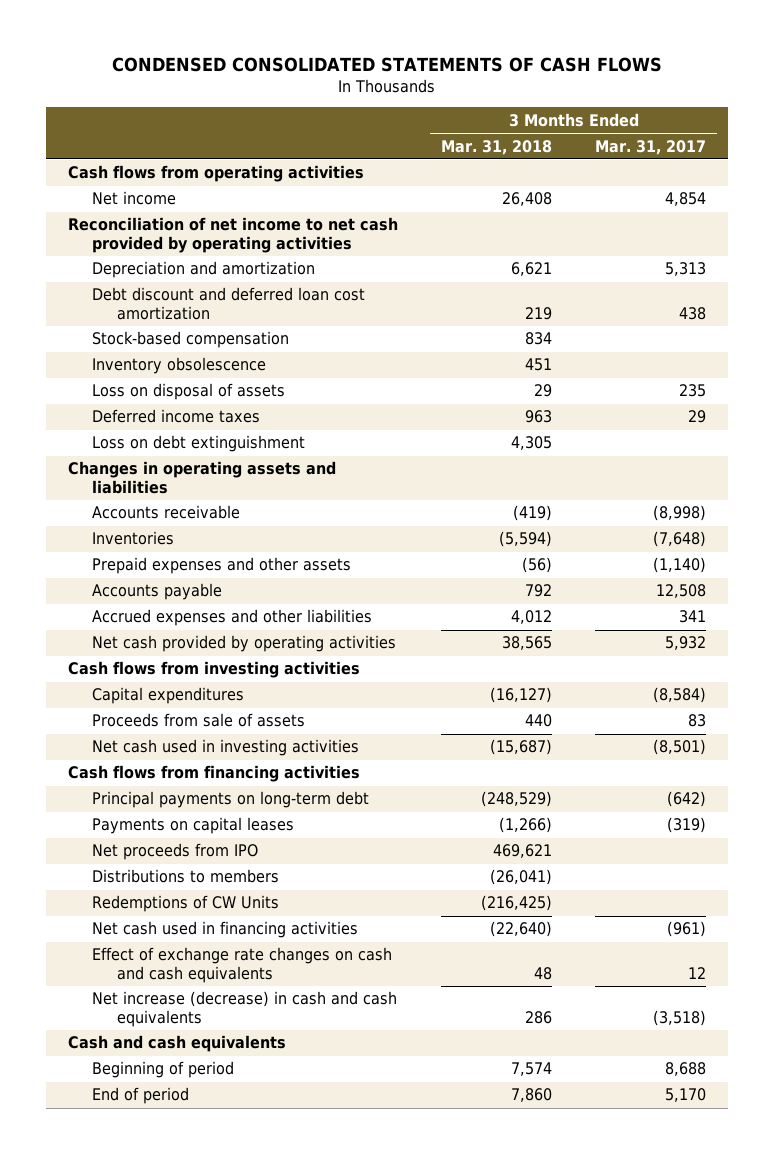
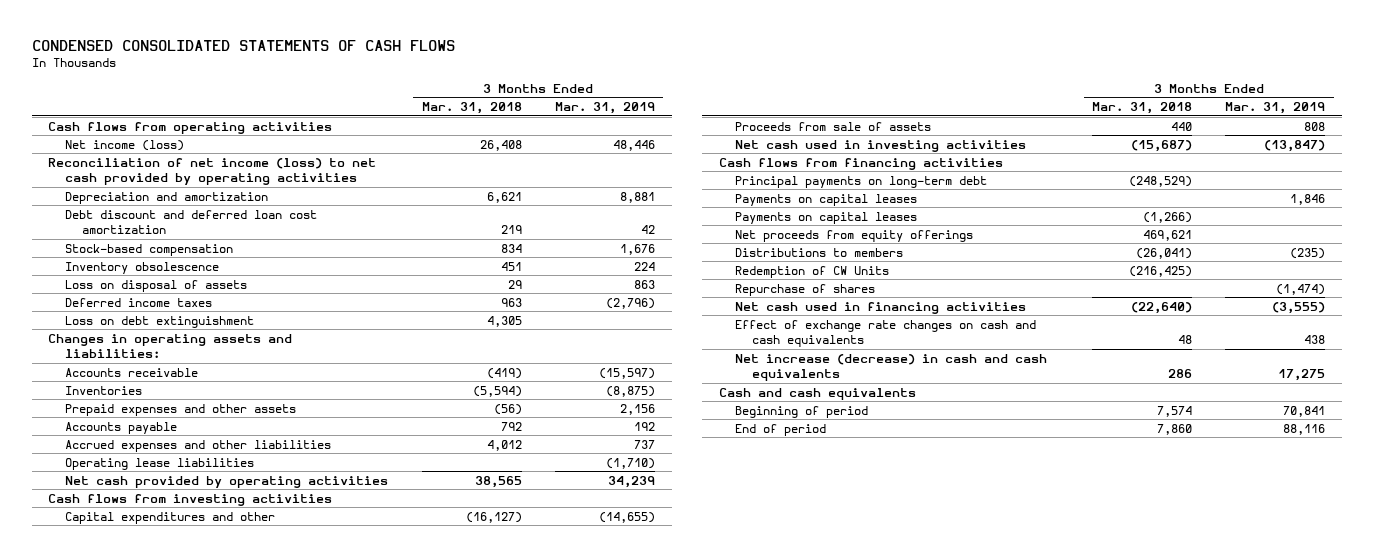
[595,139,707,155] Mar. 31, 2017 -> none
none -> [555,102,656,115] Mar. 31, 2019
[92,191,177,206] Net income -> [65,139,185,151] Net income (loss)
[67,217,398,254] Reconciliation of net income to net cash provided by operating activities -> [48,157,377,186] Reconciliation of net income (loss) to net cash provided by operating activities
[67,461,336,495] Changes in operating assets and liabilities -> [48,333,293,359] Changes in operating assets and liabilities:
none -> [65,457,255,470] Operating lease liabilities
[92,687,245,705] Capital expenditures -> [65,511,276,524] Capital expenditures and other
none -> [735,193,918,206] Payments on capital leases
[92,843,259,861] Net proceeds from IPO -> [735,229,974,242] Net proceeds from equity offerings
[92,895,280,913] Redemptions of CW Units -> [735,265,890,278] Redemption of CW Units
none -> [735,283,876,296] Repurchase of shares

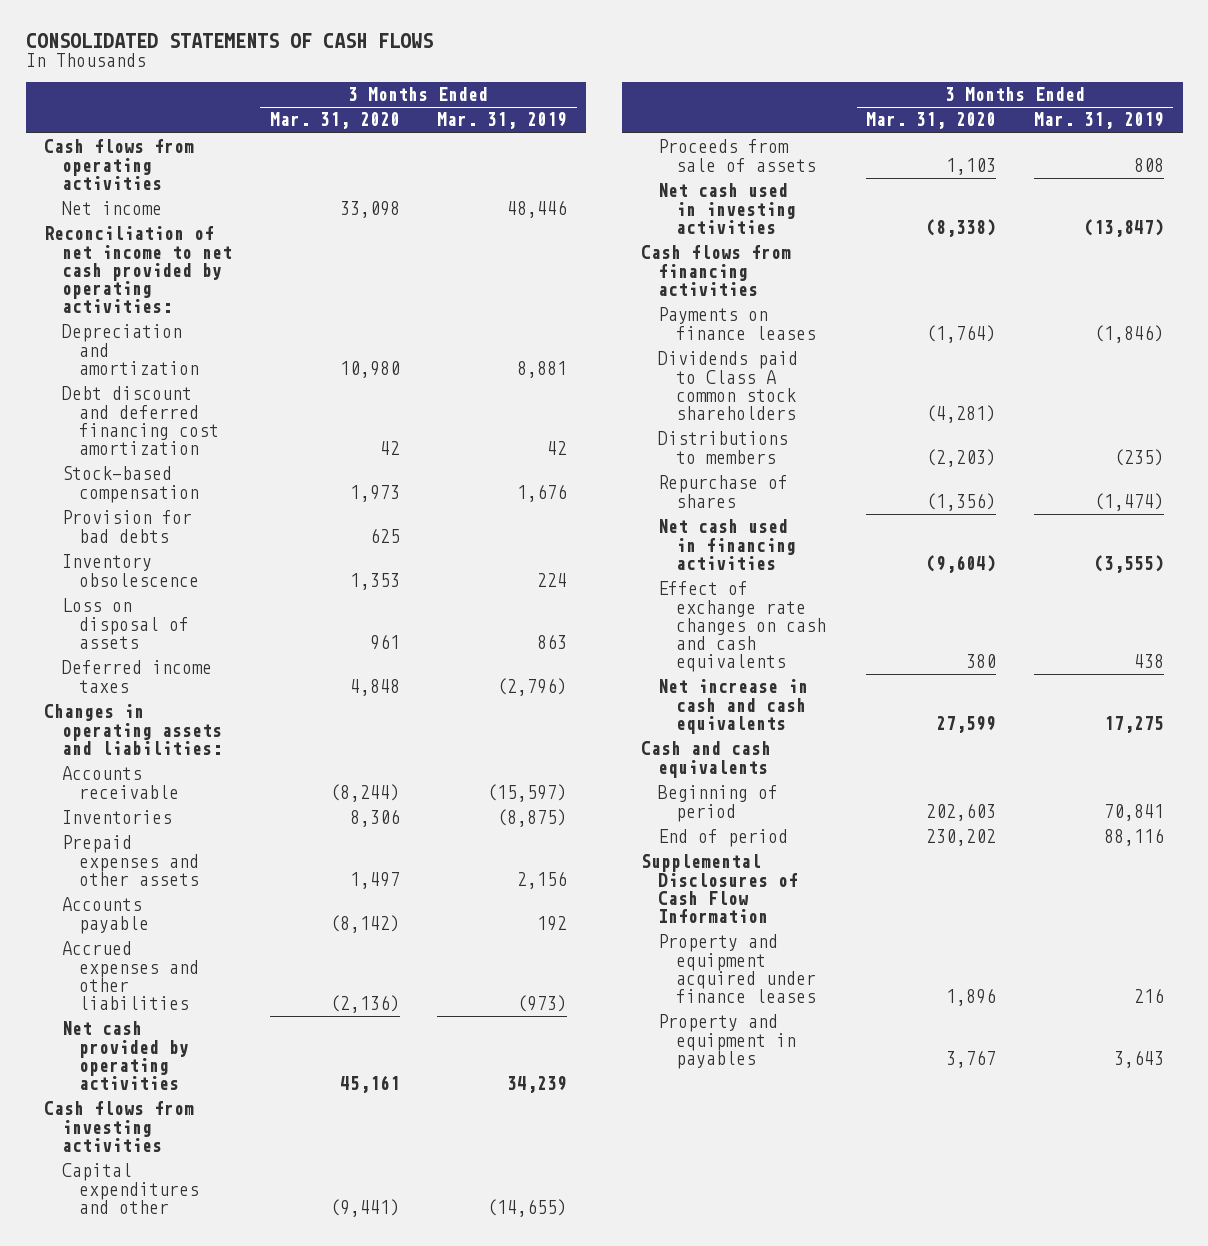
[31,39,455,51] CONDENSED CONSOLIDATED STATEMENTS OF CASH FLOWS -> [25,32,433,48] CONSOLIDATED STATEMENTS OF CASH FLOWS
[421,102,522,115] Mar. 31, 2018 -> none
none -> [269,112,400,130] Mar. 31, 2020
[65,139,185,151] Net income (loss) -> [61,201,162,216] Net income
[48,157,377,186] Reconciliation of net income (loss) to net cash provided by operating activities -> [44,226,232,314] Reconciliation of net income to net cash provided by operating activities:
[65,209,318,235] Debt discount and deferred loan cost amortization -> [61,386,220,455] Debt discount and deferred financing cost amortization
none -> [61,510,192,543] Provision for bad debts
[65,315,255,328] Loss on debt extinguishment -> none
[65,457,255,470] Operating lease liabilities -> none
[634,439,656,449] 737 -> [517,994,568,1012] (973)
[735,175,988,188] Principal payments on long-term debt -> none
[735,211,918,224] Payments on capital leases -> none
[735,229,974,242] Net proceeds from equity offerings -> none
[735,193,918,206] Payments on capital leases -> [658,307,816,340] Payments on finance leases
[1290,193,1326,205] 1,846 -> [1093,324,1164,343] (1,846)
none -> [658,351,799,420] Dividends paid to Class A common stock shareholders
[735,265,890,278] Redemption of CW Units -> none
[735,353,1048,382] Net increase (decrease) in cash and cash equivalents -> [658,679,809,734] Net increase in cash and cash equivalents
none -> [640,854,799,923] Supplemental Disclosures of Cash Flow Information
none -> [658,934,816,1003] Property and equipment acquired under finance leases
none -> [658,1014,796,1069] Property and equipment in payables

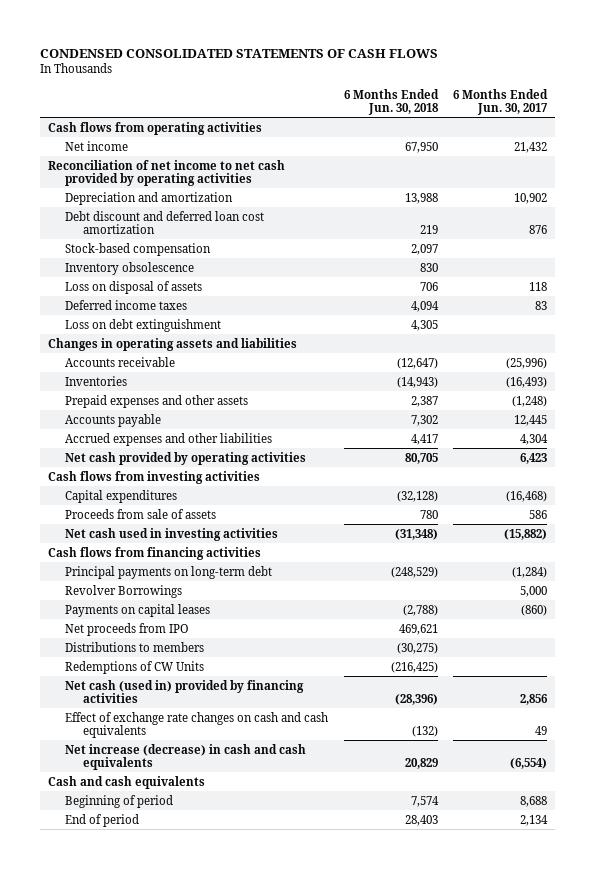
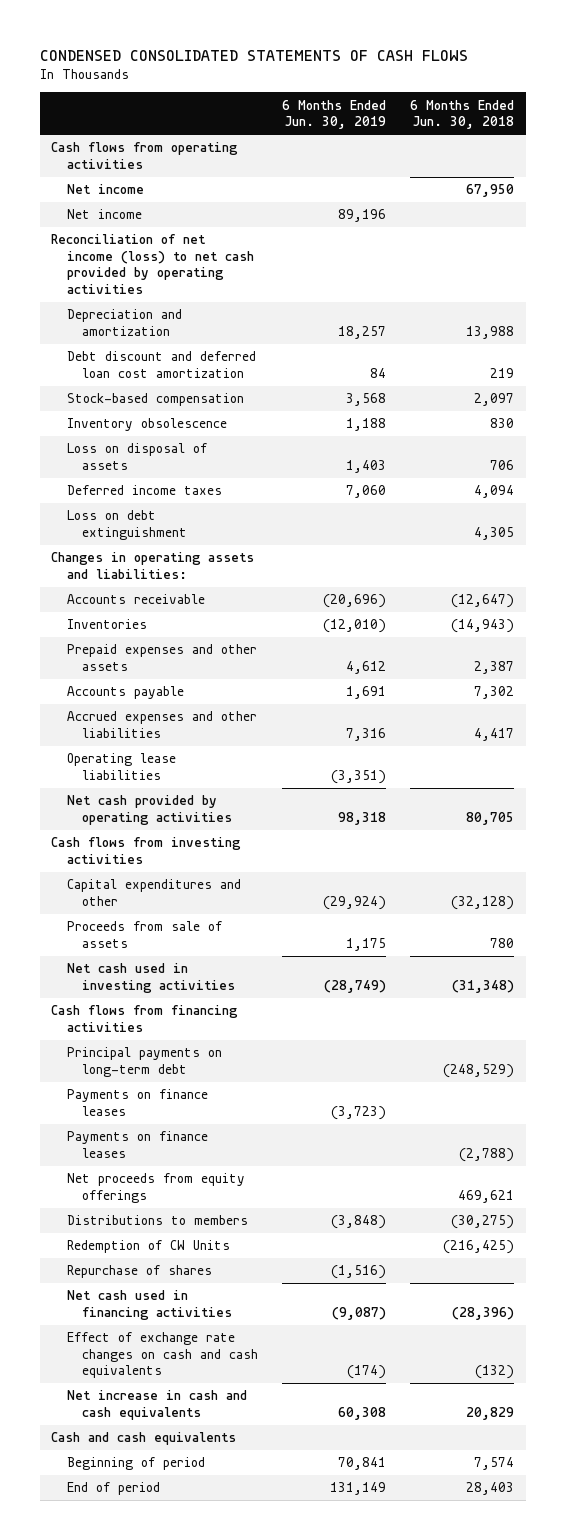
[453,88,549,115] 6 Months Ended Jun. 30, 2017 -> none
none -> [282,99,387,130] 6 Months Ended Jun. 30, 2019
none -> [66,209,142,220] Net income
[47,159,285,187] Reconciliation of net income to net cash provided by operating activities -> [51,234,254,294] Reconciliation of net income (loss) to net cash provided by operating activities
[47,337,297,351] Changes in operating assets and liabilities -> [51,552,255,579] Changes in operating assets and liabilities:
none -> [66,753,176,780] Operating lease liabilities
[65,489,178,503] Capital expenditures -> [66,879,241,906] Capital expenditures and other
[65,584,183,598] Revolver Borrowings -> none
none -> [66,1089,208,1116] Payments on finance leases
[65,603,211,617] Payments on capital leases -> [66,1131,208,1158] Payments on finance leases
[65,622,190,636] Net proceeds from IPO -> [66,1173,245,1203] Net proceeds from equity offerings
[65,660,205,674] Redemptions of CW Units -> [66,1240,230,1254] Redemption of CW Units
none -> [66,1265,212,1279] Repurchase of shares
[65,679,305,704] Net cash (used in) provided by financing activities -> [66,1290,233,1320] Net cash used in financing activities
[65,743,307,771] Net increase (decrease) in cash and cash equivalents -> [66,1390,247,1420] Net increase in cash and cash equivalents

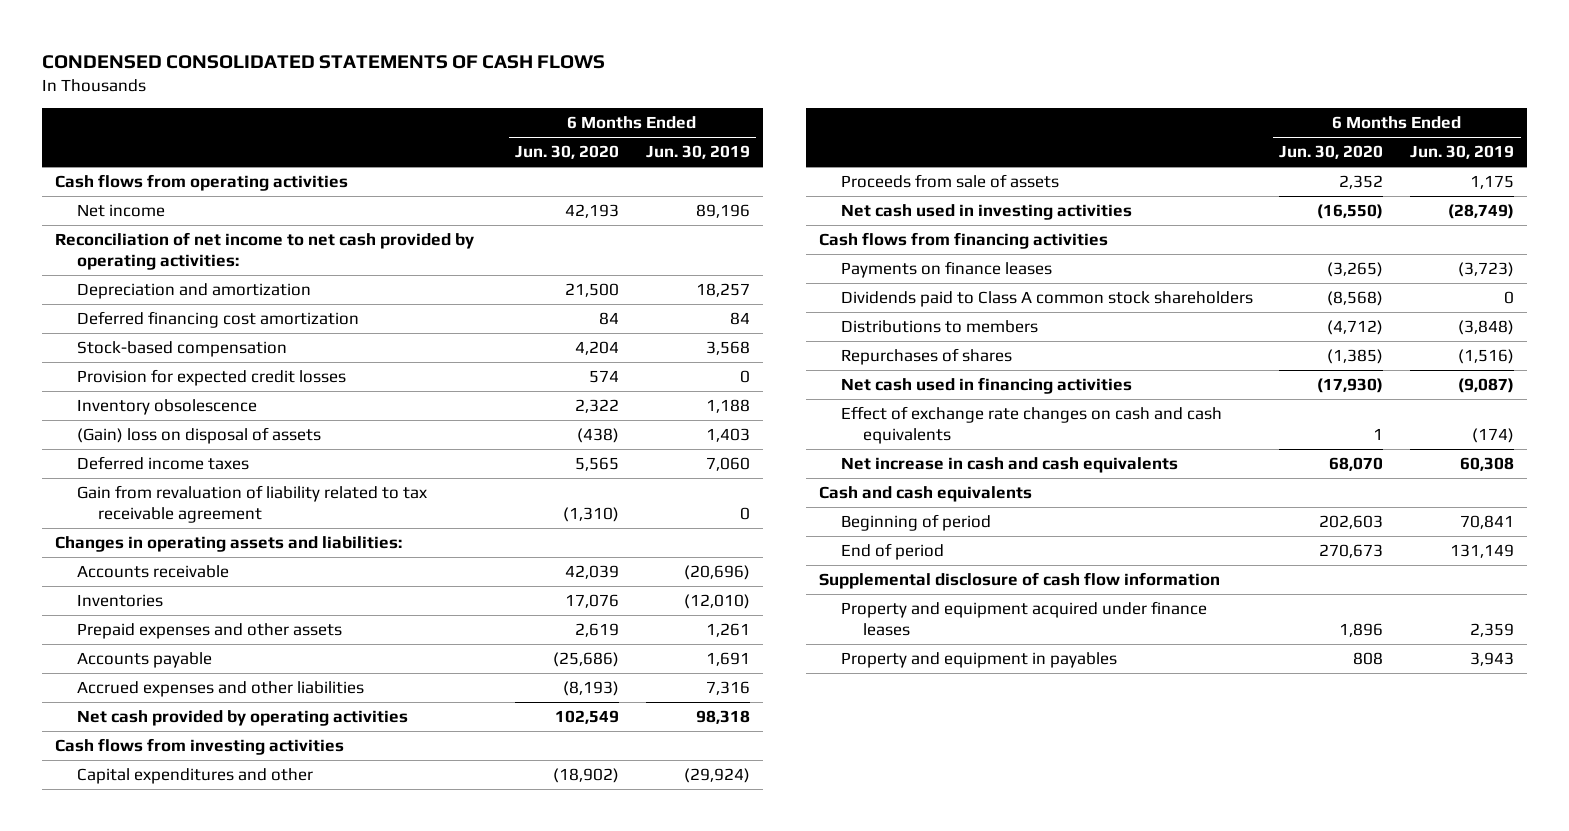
[410,99,515,130] 6 Months Ended Jun. 30, 2018 -> none
none -> [515,145,620,160] Jun. 30, 2020
[66,184,144,195] Net income -> none
[51,234,254,294] Reconciliation of net income (loss) to net cash provided by operating activities -> [54,232,474,270] Reconciliation of net income to net cash provided by operating activities:
[66,351,256,378] Debt discount and deferred loan cost amortization -> [76,311,359,329] Deferred financing cost amortization
none -> [76,369,346,387] Provision for expected credit losses
[66,443,207,470] Loss on disposal of assets -> [76,427,321,445] (Gain) loss on disposal of assets
[66,510,188,540] Loss on debt extinguishment -> none
none -> [76,485,427,523] Gain from revaluation of liability related to tax receivable agreement
[346,660,387,674] 4,612 -> [705,623,750,638] 1,261
[66,753,176,780] Operating lease liabilities -> none
[66,1047,222,1077] Principal payments on long-term debt -> none
[66,1131,208,1158] Payments on finance leases -> none
[66,1173,245,1203] Net proceeds from equity offerings -> none
none -> [840,291,1253,308] Dividends paid to Class A common stock shareholders
[66,1240,230,1254] Redemption of CW Units -> none
[66,1265,212,1279] Repurchase of shares -> [840,348,1012,366] Repurchases of shares
none -> [818,572,1220,590] Supplemental disclosure of cash flow information
none -> [840,601,1207,636] Property and equipment acquired under finance leases
none -> [840,652,1117,669] Property and equipment in payables

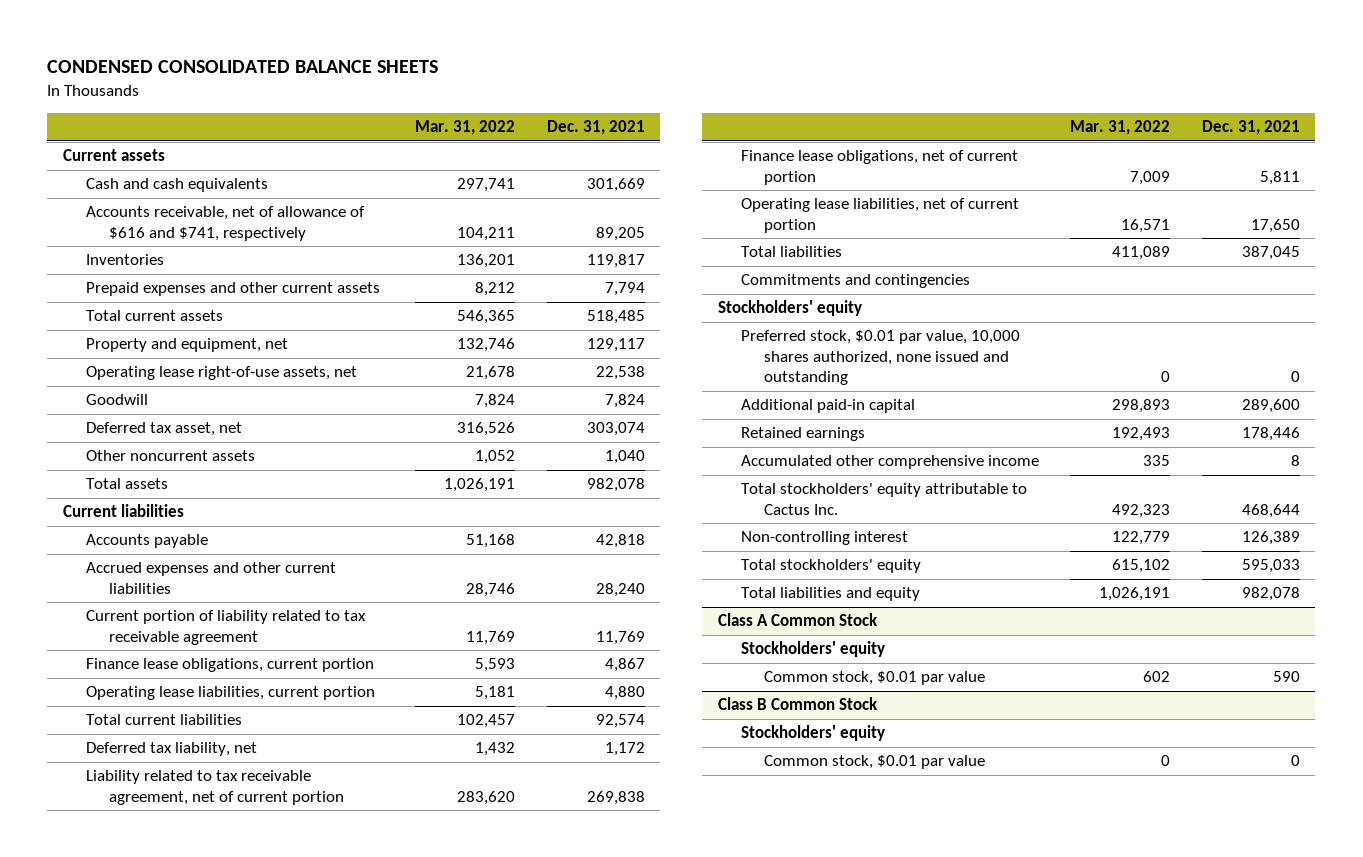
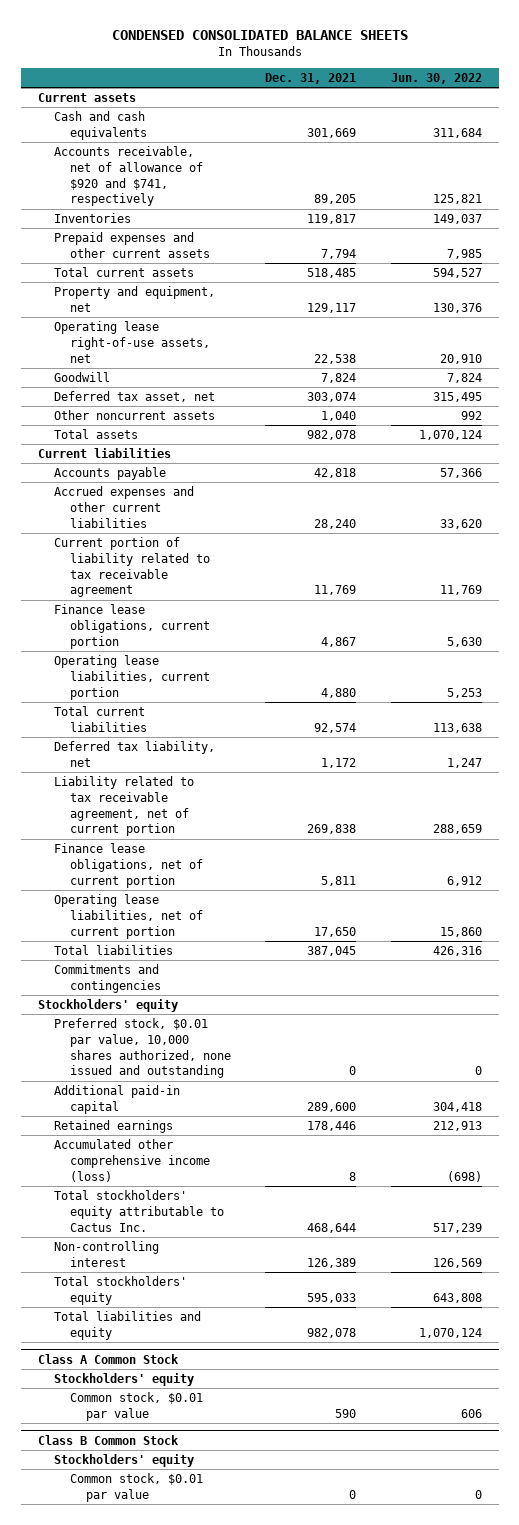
[415,120,516,136] Mar. 31, 2022 -> none
none -> [390,73,482,85] Jun. 30, 2022
[85,206,365,241] Accounts receivable, net of allowance of $616 and $741, respectively -> [53,146,203,207] Accounts receivable, net of allowance of $920 and $741, respectively
[740,455,1039,470] Accumulated other comprehensive income -> [53,1139,210,1182] Accumulated other comprehensive income (loss)

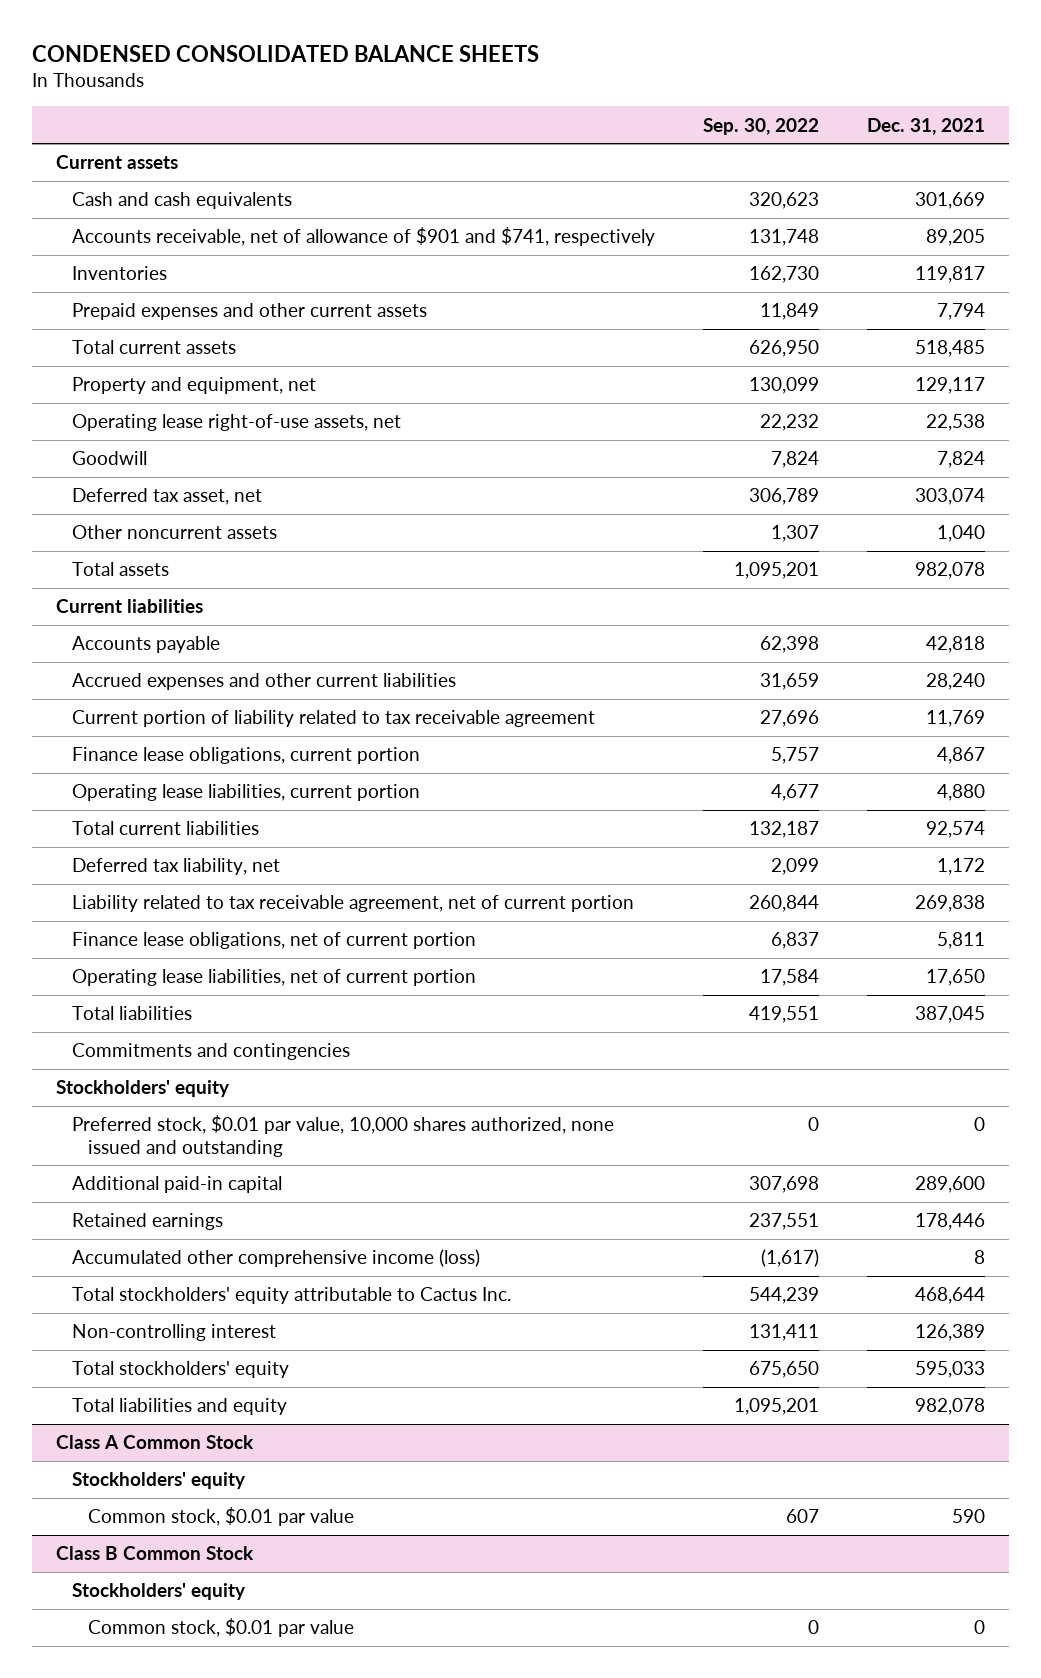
[390,73,482,85] Jun. 30, 2022 -> none
none -> [702,117,819,135] Sep. 30, 2022
[53,146,203,207] Accounts receivable, net of allowance of $920 and $741, respectively -> [72,227,656,247] Accounts receivable, net of allowance of $901 and $741, respectively

